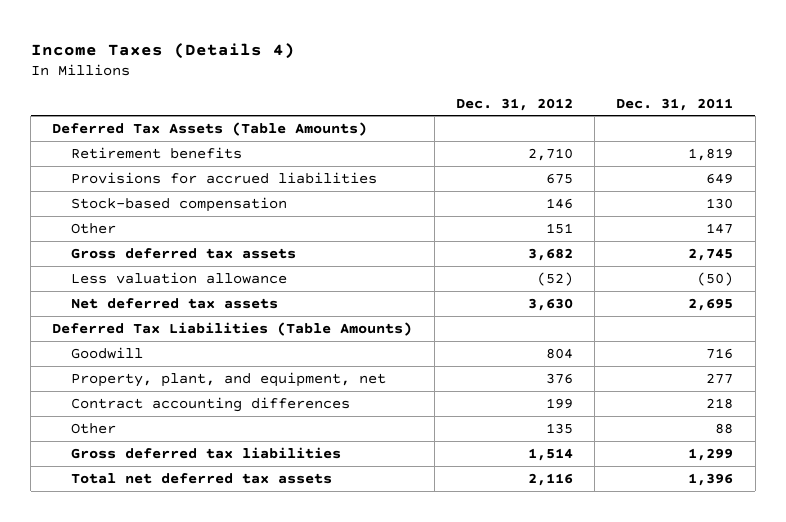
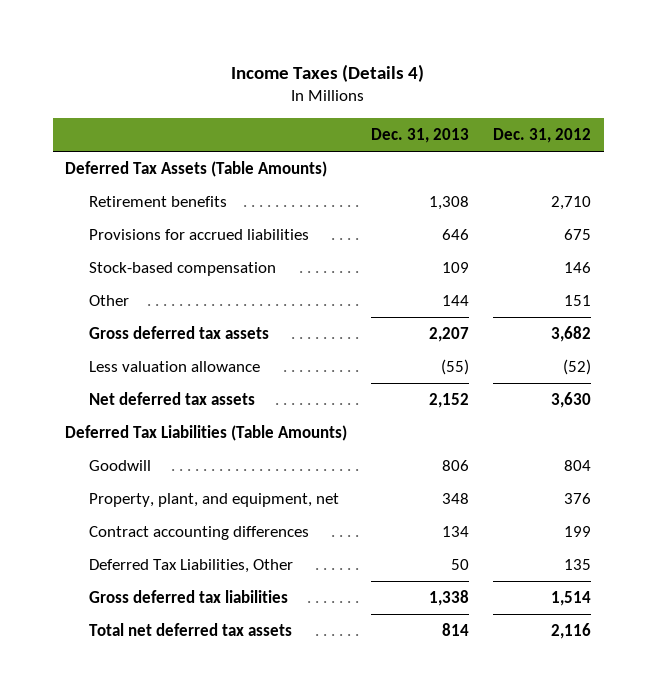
[616,97,734,111] Dec. 31, 2011 -> none
none -> [371,127,470,143] Dec. 31, 2013
[71,422,117,434] Other -> [88,559,293,574] Deferred Tax Liabilities, Other

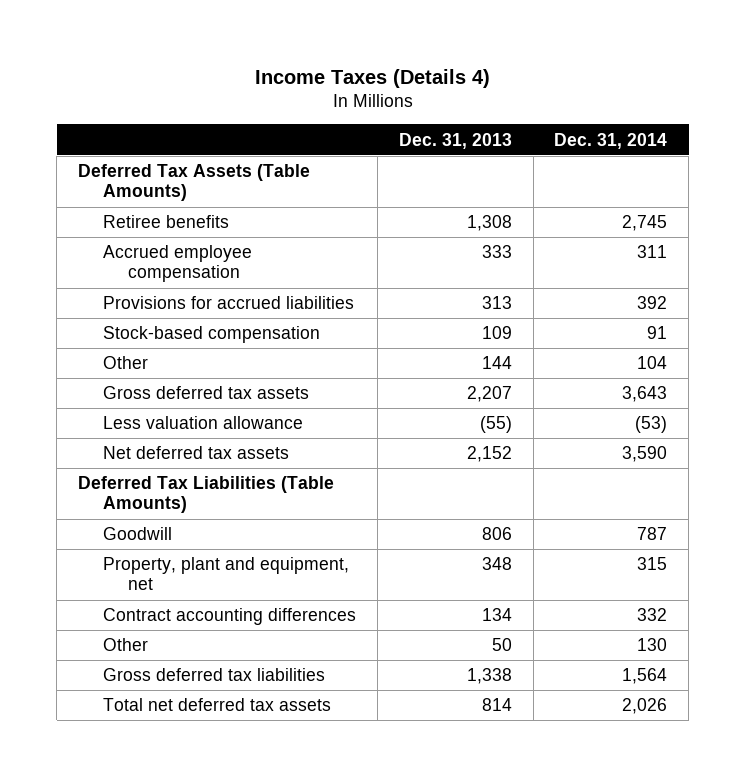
[493,127,592,143] Dec. 31, 2012 -> none
none -> [554,132,668,149] Dec. 31, 2014
[88,196,227,208] Retirement benefits -> [103,215,230,229] Retiree benefits
none -> [103,245,253,283] Accrued employee compensation
[442,229,470,241] 646 -> [481,296,512,310] 313
[88,493,339,508] Property, plant, and equipment, net -> [103,557,350,591] Property, plant and equipment, net
[88,559,293,574] Deferred Tax Liabilities, Other -> [103,638,149,652] Other

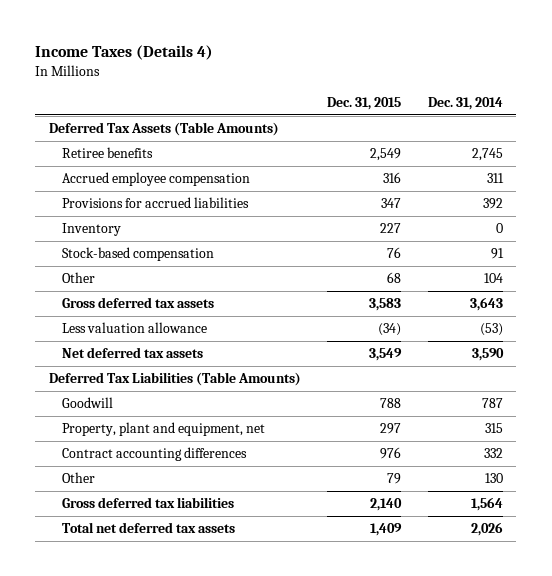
[398,132,512,149] Dec. 31, 2013 -> none
none -> [327,96,402,110] Dec. 31, 2015
none -> [61,223,121,237] Inventory

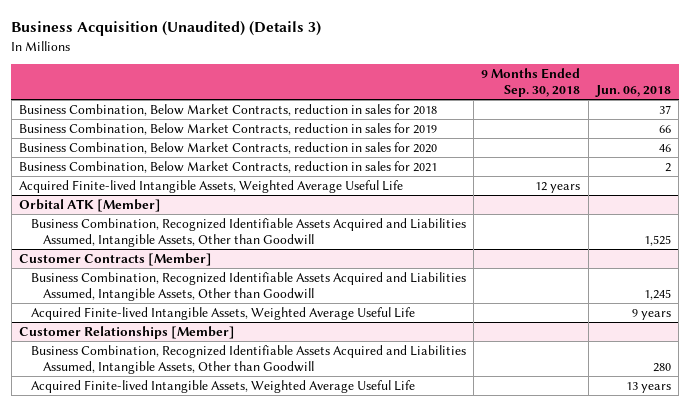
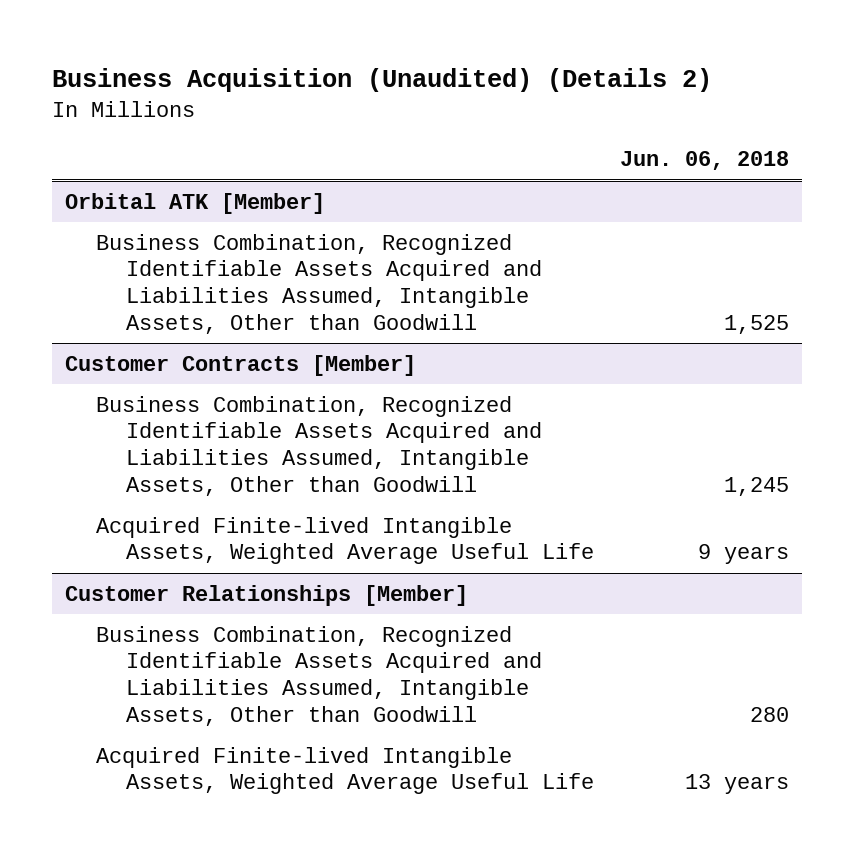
[11,21,322,37] Business Acquisition (Unaudited) (Details 3) -> [52,67,713,92] Business Acquisition (Unaudited) (Details 2)
[481,68,581,97] 9 Months Ended Sep. 30, 2018 -> none
[18,103,437,116] Business Combination, Below Market Contracts, reduction in sales for 2018 -> none
[18,122,437,135] Business Combination, Below Market Contracts, reduction in sales for 2019 -> none
[18,141,437,154] Business Combination, Below Market Contracts, reduction in sales for 2020 -> none
[18,160,437,173] Business Combination, Below Market Contracts, reduction in sales for 2021 -> none
[18,179,403,193] Acquired Finite-lived Intangible Assets, Weighted Average Useful Life -> none

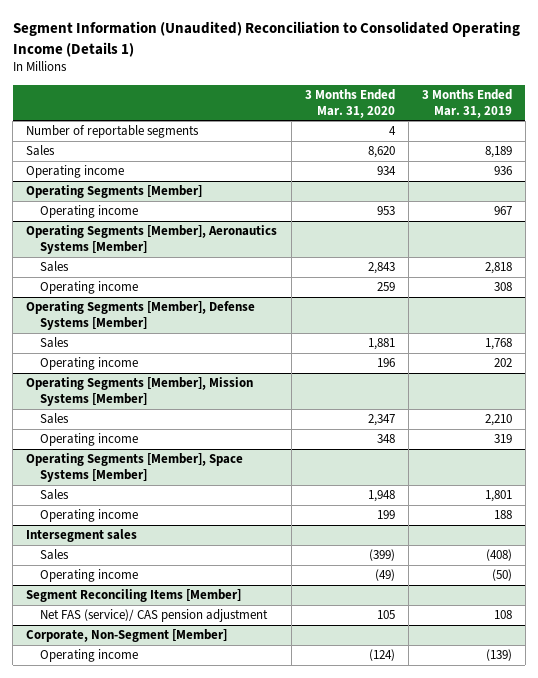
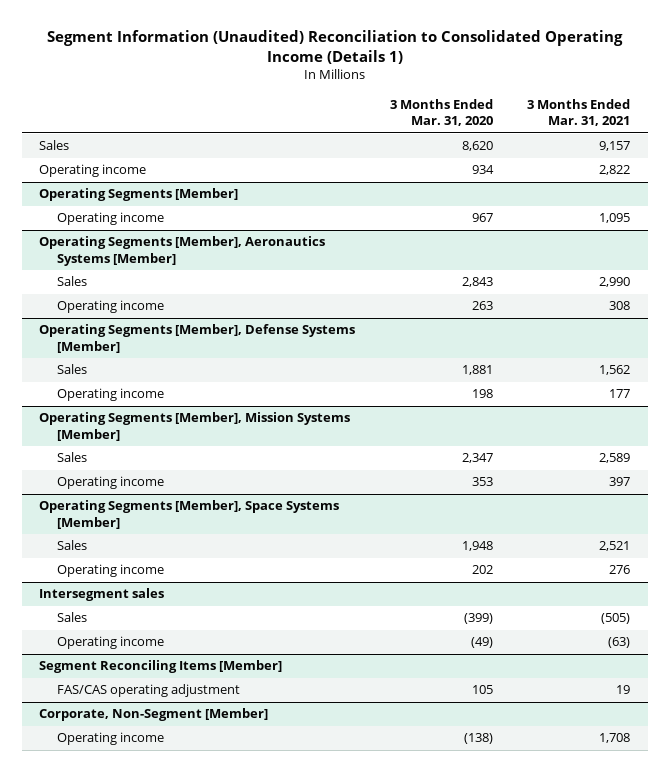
[421,89,512,118] 3 Months Ended Mar. 31, 2019 -> none
none -> [527,98,631,127] 3 Months Ended Mar. 31, 2021
[26,125,200,139] Number of reportable segments -> none
[376,206,395,216] 953 -> [471,213,493,223] 967
[376,282,395,292] 259 -> [471,301,493,311] 263
[376,358,395,368] 196 -> [471,389,493,399] 198
[376,434,395,444] 348 -> [471,477,493,487] 353
[376,510,395,520] 199 -> [471,565,493,575] 202
[40,609,269,623] Net FAS (service)/ CAS pension adjustment -> [56,684,240,698] FAS/CAS operating adjustment
[368,649,395,662] (124) -> [463,733,493,745] (138)

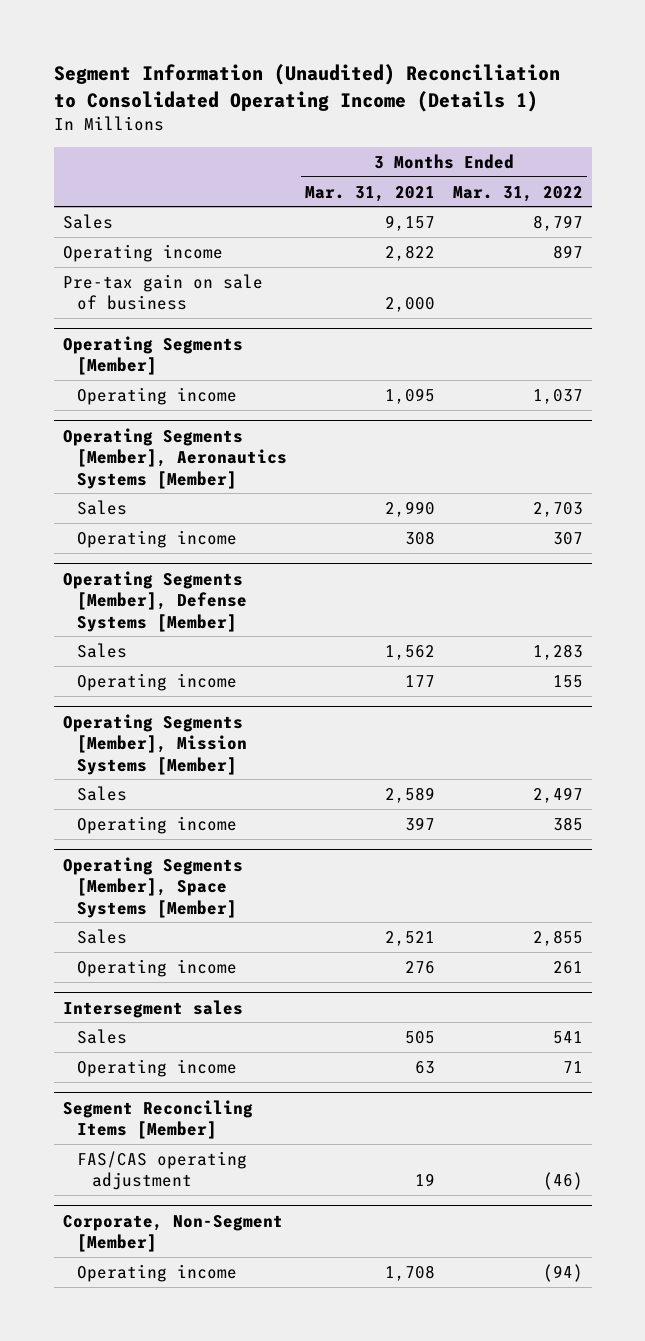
[389,98,493,127] 3 Months Ended Mar. 31, 2020 -> none
none -> [452,185,583,202] Mar. 31, 2022
none -> [62,273,263,311] Pre-tax gain on sale of business
[601,613,631,625] (505) -> [405,1030,436,1044] 505
[608,637,631,649] (63) -> [415,1060,436,1074] 63

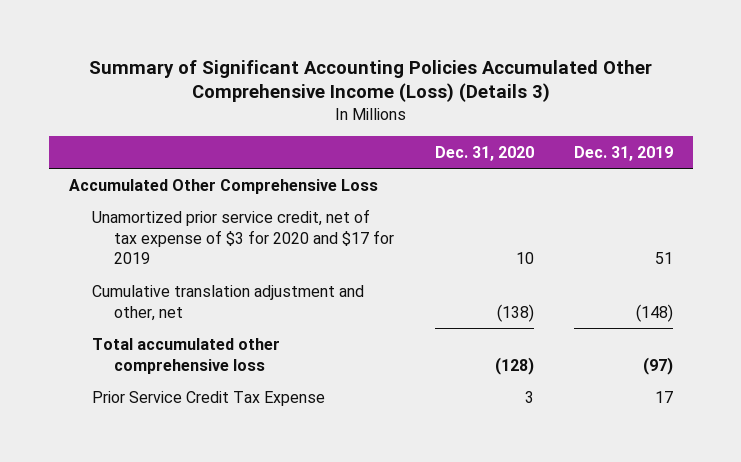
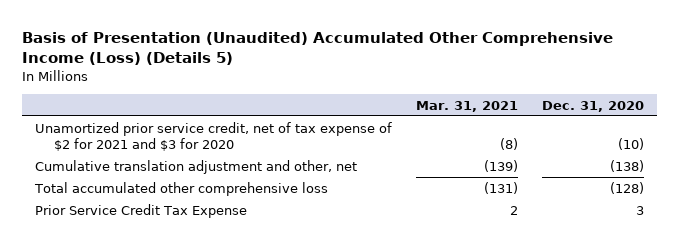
[88,59,652,103] Summary of Significant Accounting Policies Accumulated Other Comprehensive Income (Loss) (Details 3) -> [22,31,614,66] Basis of Presentation (Unaudited) Accumulated Other Comprehensive Income (Loss) (Details 5)
[573,145,673,161] Dec. 31, 2019 -> none
none -> [415,100,518,112] Mar. 31, 2021
[68,178,378,194] Accumulated Other Comprehensive Loss -> none
[91,208,395,265] Unamortized prior service credit, net of tax expense of $3 for 2020 and $17 for 2019 -> [34,121,392,151] Unamortized prior service credit, net of tax expense of $2 for 2021 and $3 for 2020
[515,252,534,265] 10 -> [618,137,645,150] (10)

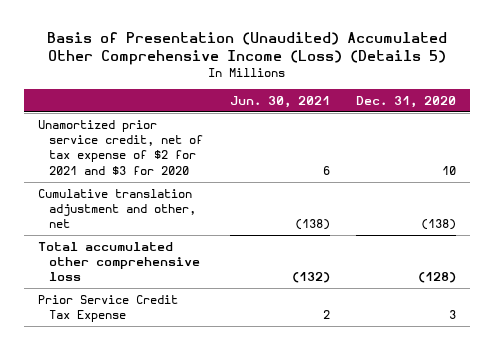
[415,100,518,112] Mar. 31, 2021 -> none
none -> [229,95,330,108] Jun. 30, 2021
[618,137,645,150] (10) -> [442,165,457,175] 10

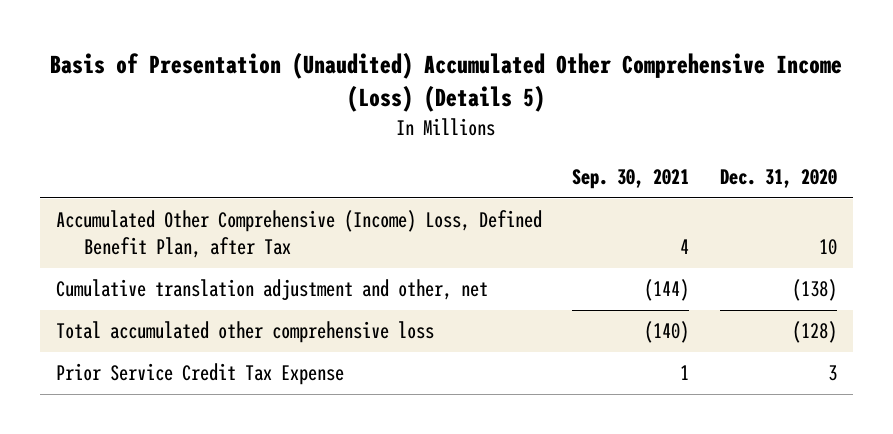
[229,95,330,108] Jun. 30, 2021 -> none
none -> [572,169,690,190] Sep. 30, 2021
[37,119,203,175] Unamortized prior service credit, net of tax expense of $2 for 2021 and $3 for 2020 -> [55,210,542,259] Accumulated Other Comprehensive (Income) Loss, Defined Benefit Plan, after Tax

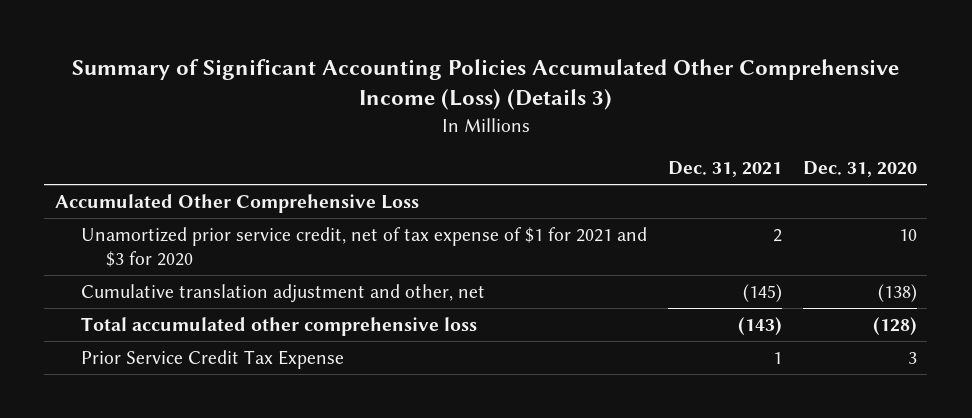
[50,52,843,112] Basis of Presentation (Unaudited) Accumulated Other Comprehensive Income (Loss) (Details 5) -> [71,58,899,111] Summary of Significant Accounting Policies Accumulated Other Comprehensive Income (Loss) (Details 3)
[572,169,690,190] Sep. 30, 2021 -> none
none -> [667,161,782,178] Dec. 31, 2021
none -> [54,193,419,213] Accumulated Other Comprehensive Loss
[55,210,542,259] Accumulated Other Comprehensive (Income) Loss, Defined Benefit Plan, after Tax -> [80,226,647,268] Unamortized prior service credit, net of tax expense of $1 for 2021 and $3 for 2020

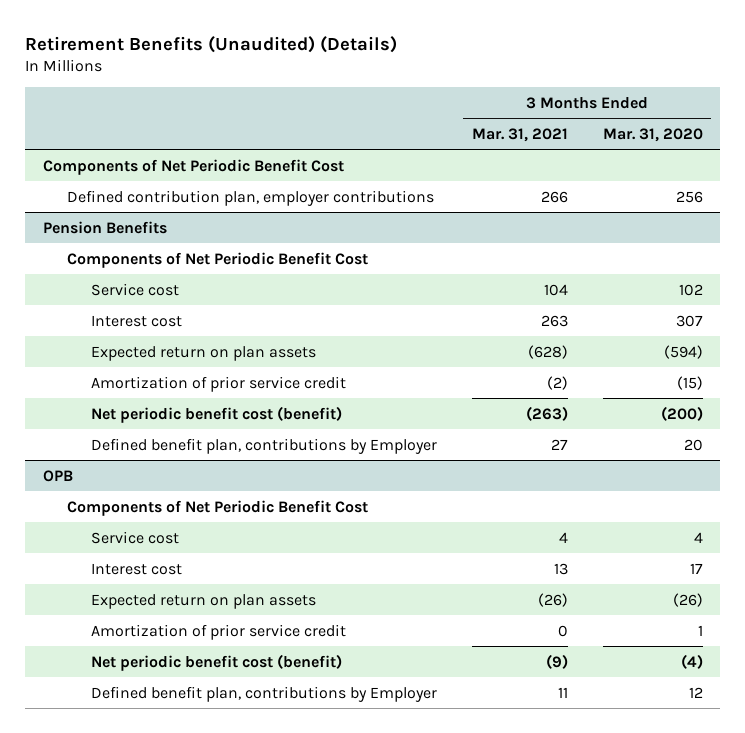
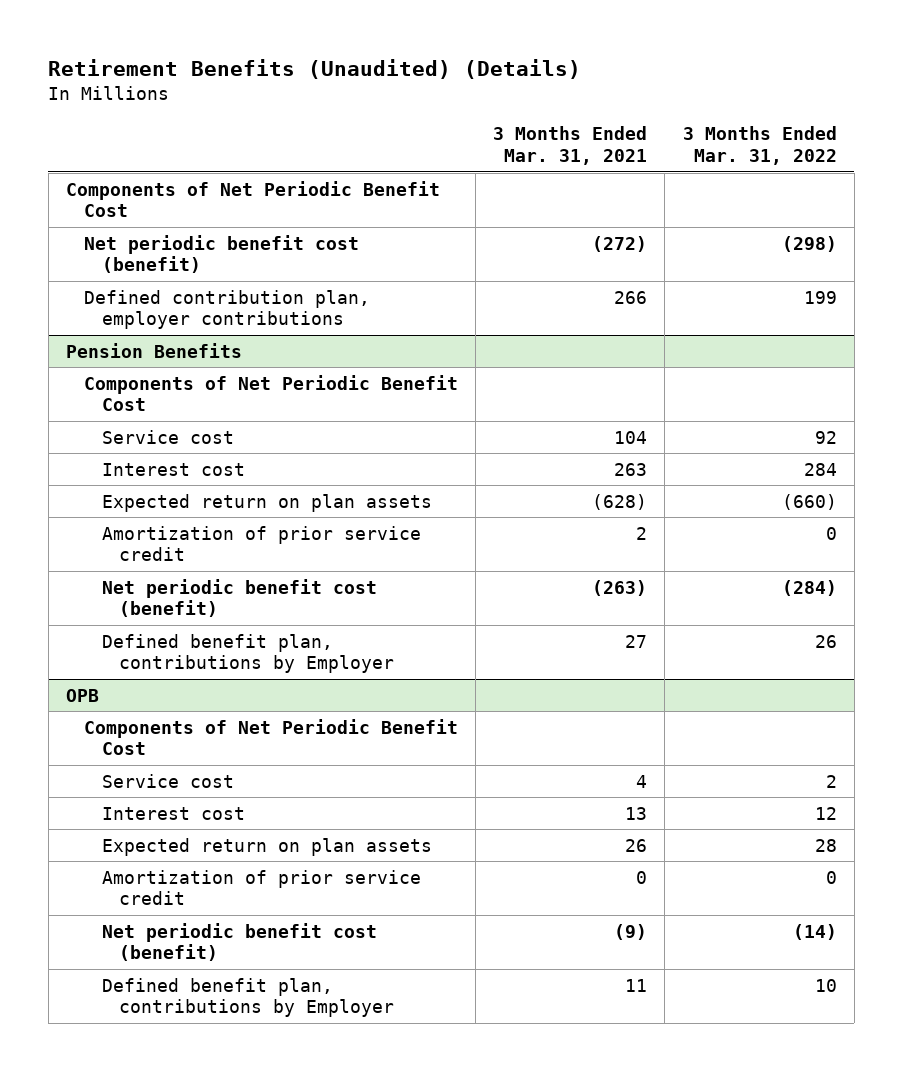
[602,127,703,142] Mar. 31, 2020 -> none
none -> [682,126,837,166] 3 Months Ended Mar. 31, 2022
none -> [83,234,359,274] Net periodic benefit cost (benefit)
[546,375,568,390] (2) -> [636,526,648,540] 2
[537,592,568,607] (26) -> [625,838,648,852] 26

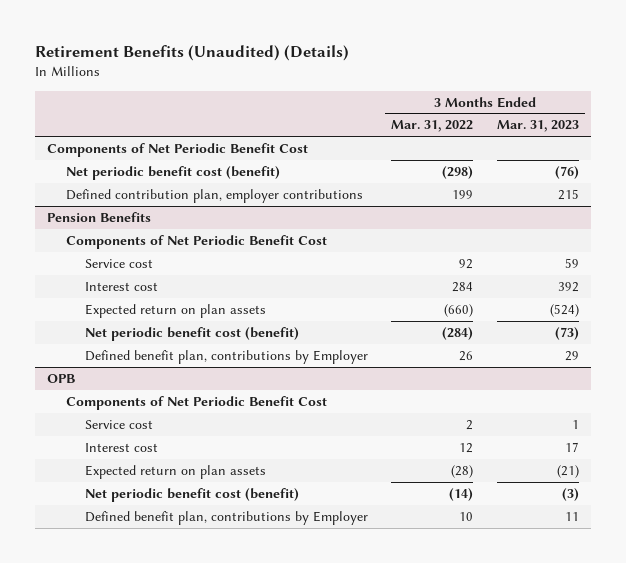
[493,126,648,166] 3 Months Ended Mar. 31, 2021 -> none
none -> [496,120,579,133] Mar. 31, 2023
[101,525,421,562] Amortization of prior service credit -> none
[101,869,421,906] Amortization of prior service credit -> none
[814,838,837,852] 28 -> [451,464,474,478] (28)

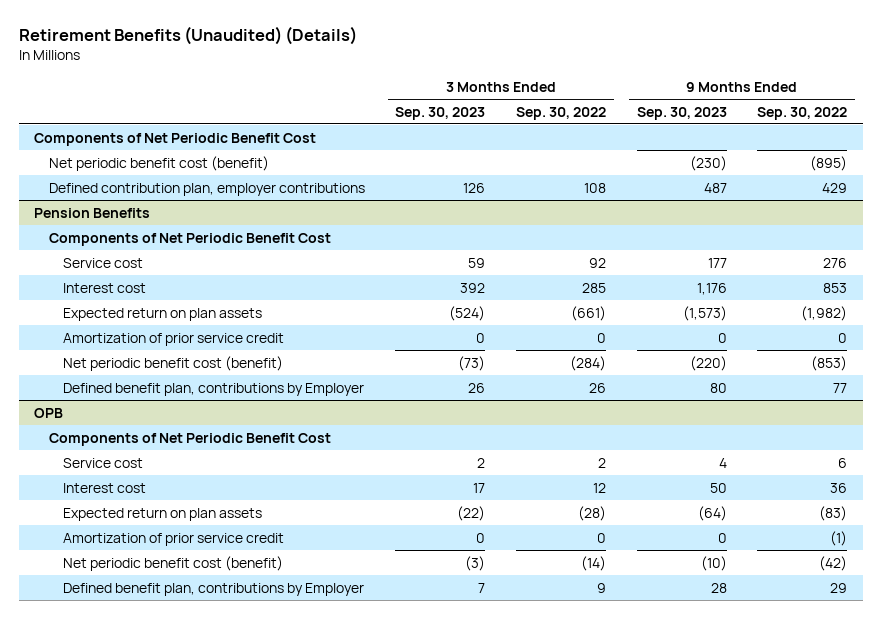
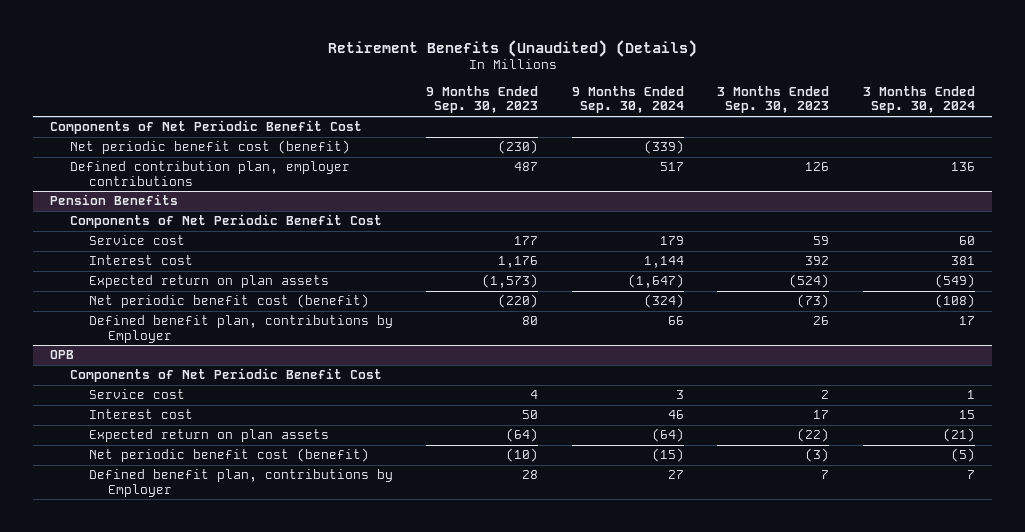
[516,106,607,120] Sep. 30, 2022 -> none
[757,106,848,120] Sep. 30, 2022 -> none
none -> [571,86,684,114] 9 Months Ended Sep. 30, 2024
none -> [862,86,975,114] 3 Months Ended Sep. 30, 2024
[63,332,285,346] Amortization of prior service credit -> none
[63,532,285,546] Amortization of prior service credit -> none

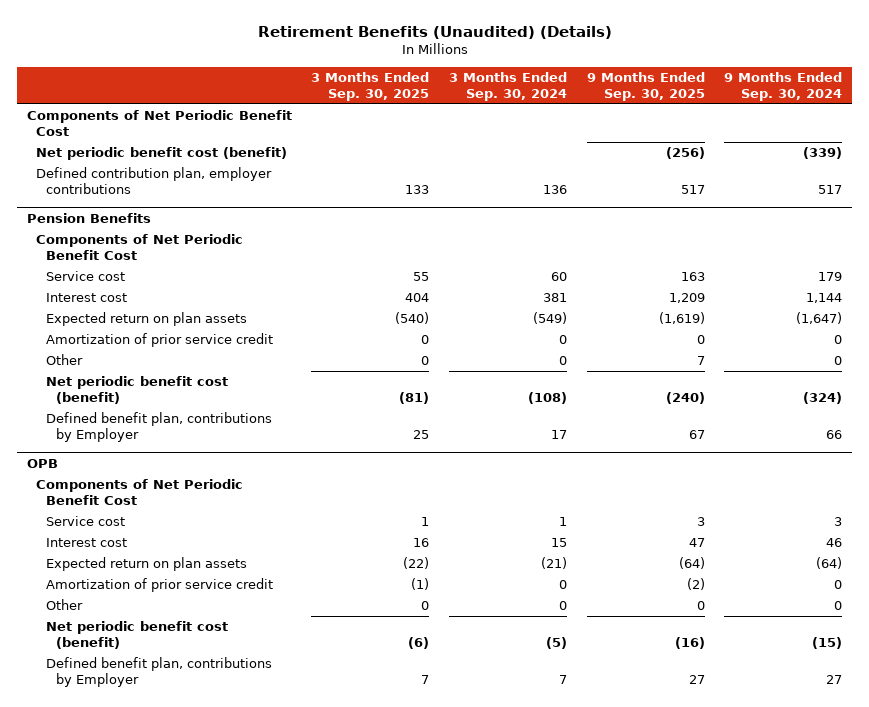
[426,86,539,114] 9 Months Ended Sep. 30, 2023 -> none
[717,86,830,114] 3 Months Ended Sep. 30, 2023 -> none
none -> [311,72,430,102] 3 Months Ended Sep. 30, 2025
none -> [586,72,705,102] 9 Months Ended Sep. 30, 2025
none -> [46,333,274,348] Amortization of prior service credit
none -> [46,354,84,366] Other
none -> [46,578,274,593] Amortization of prior service credit
none -> [46,599,84,611] Other

